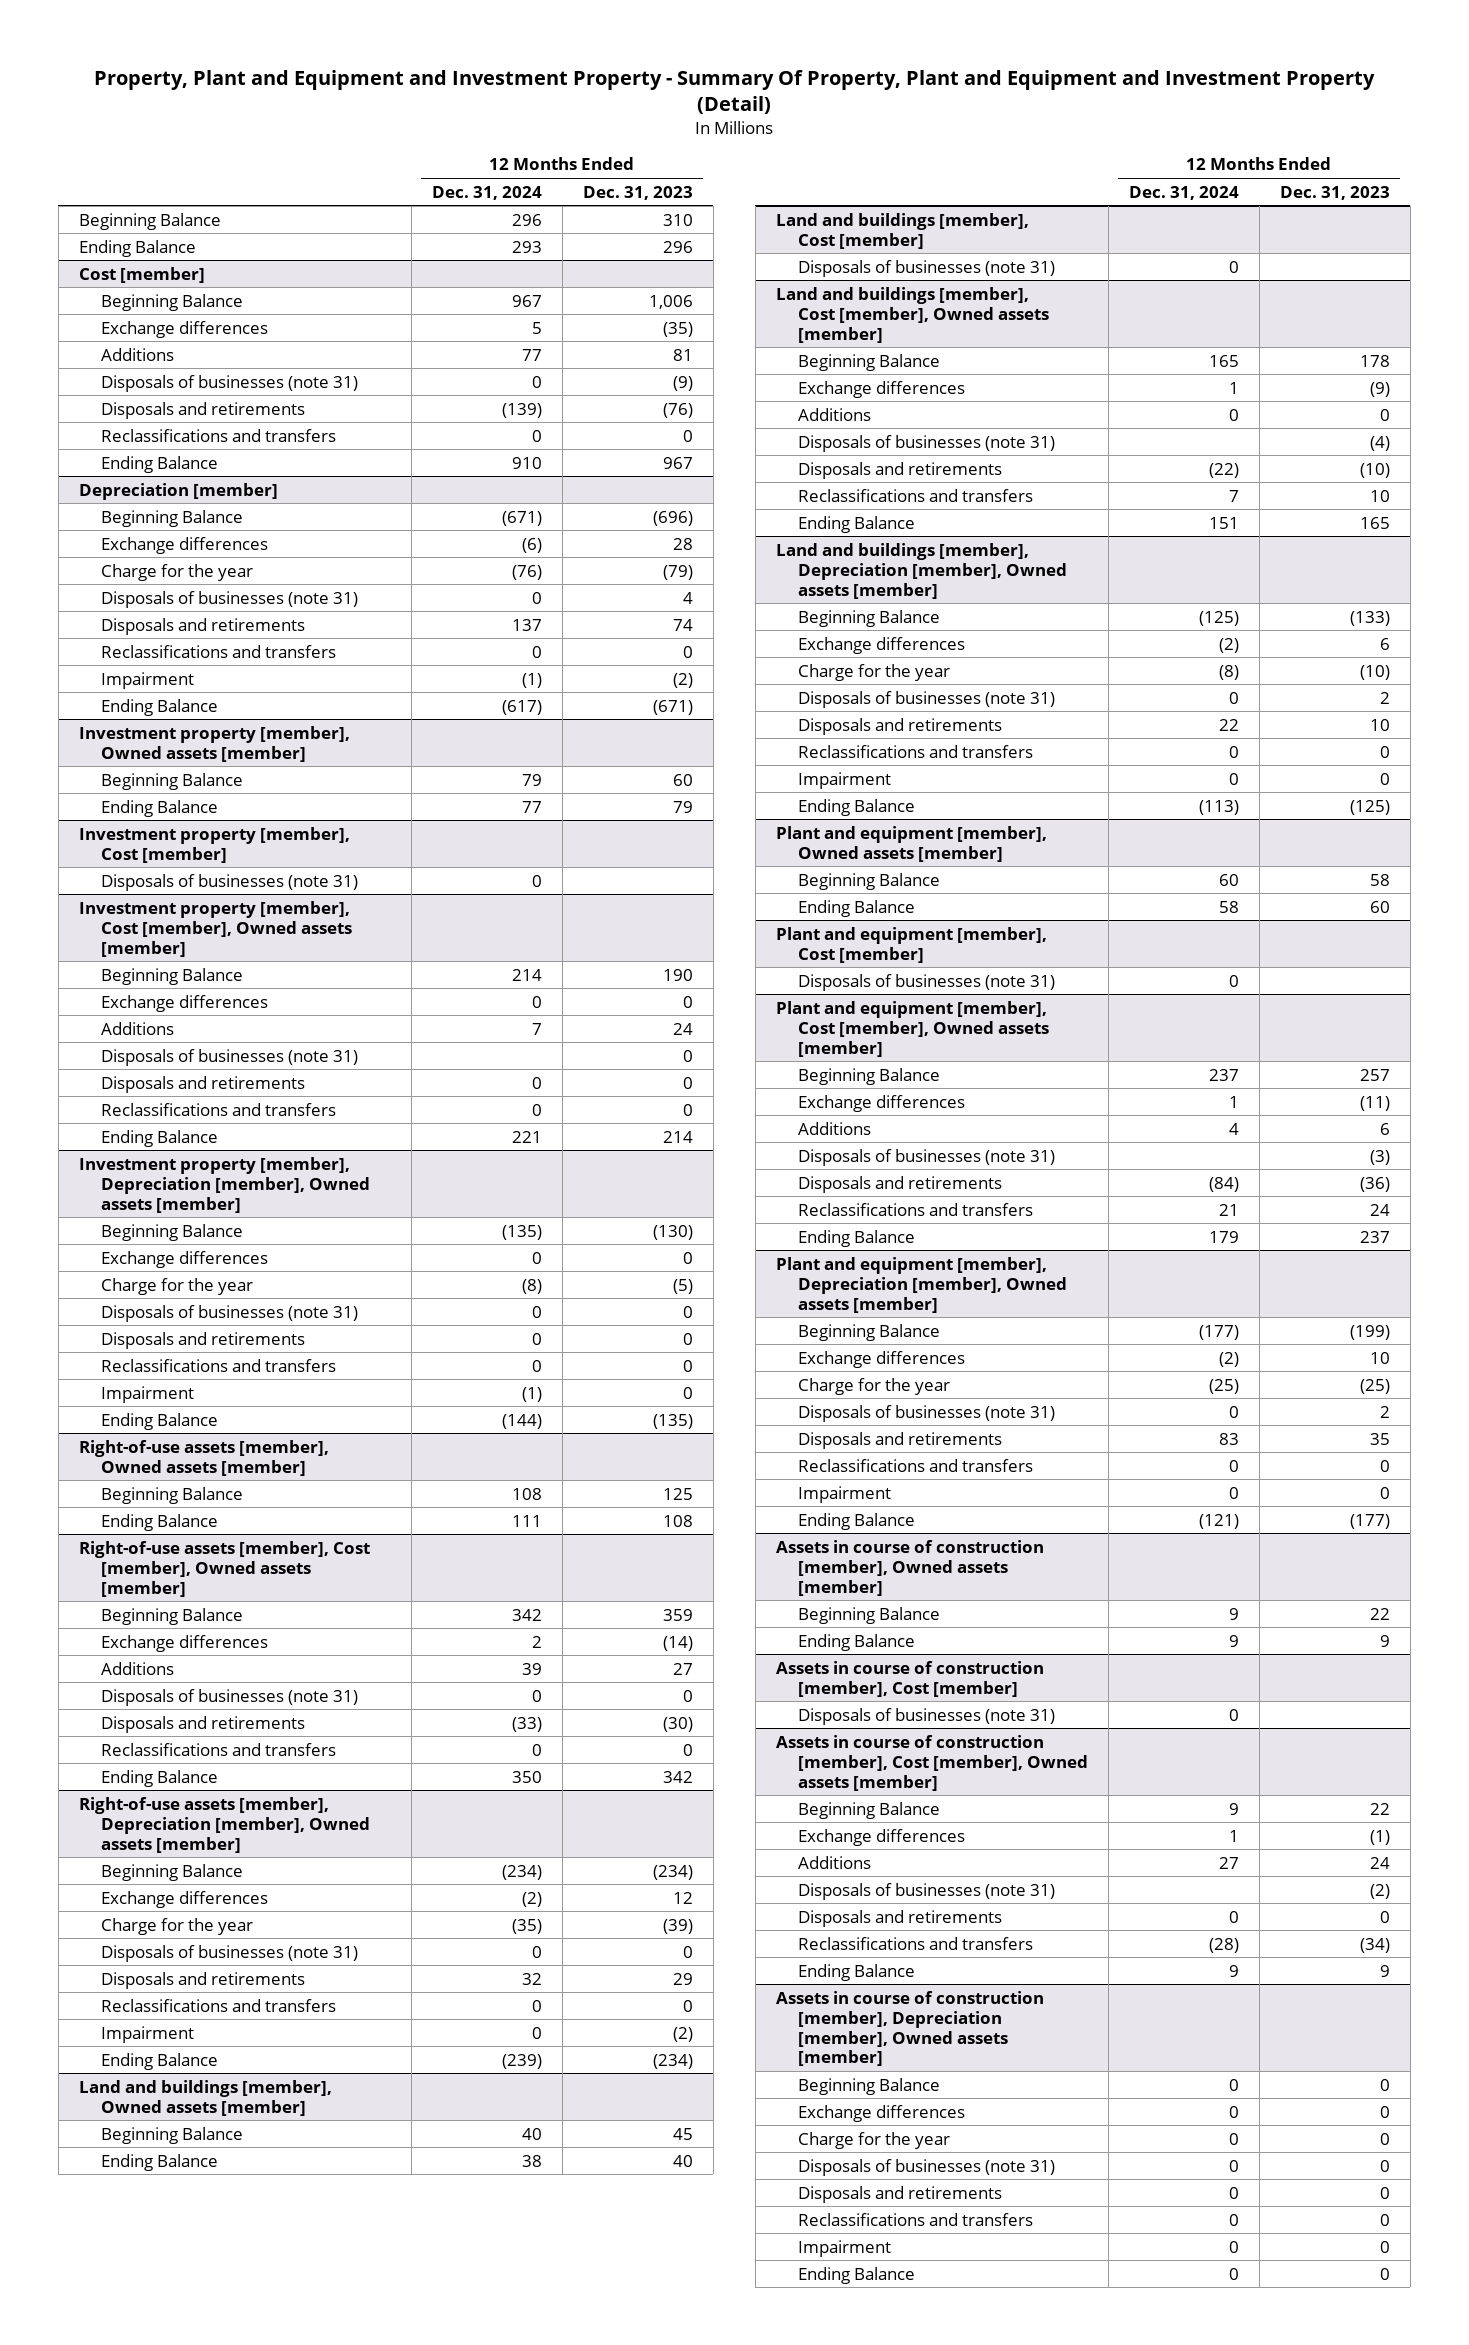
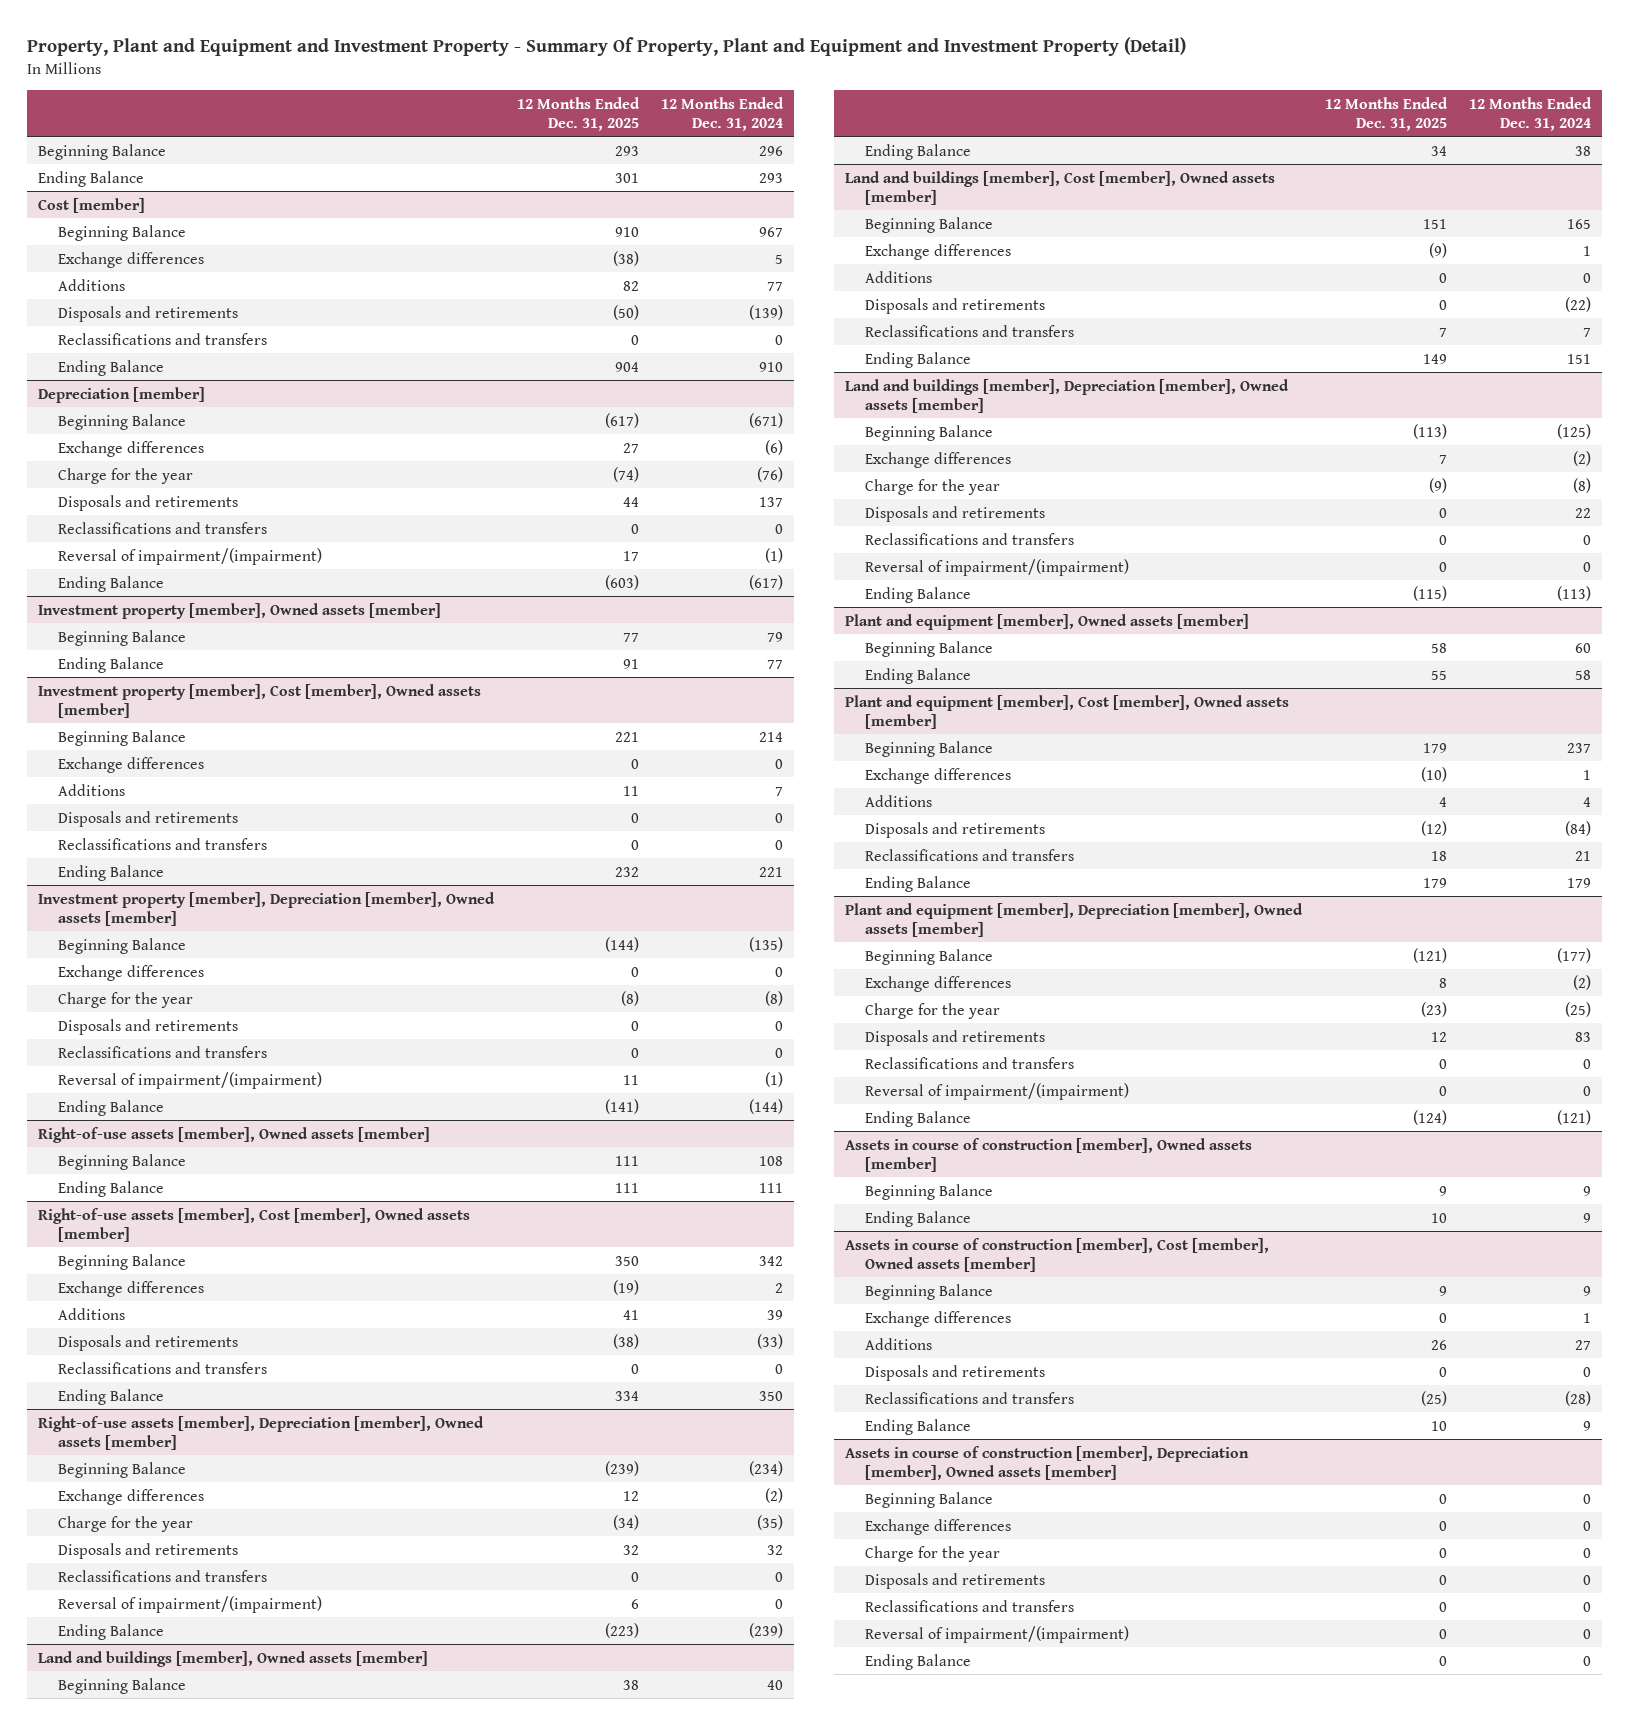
[582,185,693,200] Dec. 31, 2023 -> none
none -> [516,96,640,131] 12 Months Ended Dec. 31, 2025
[100,374,358,392] Disposals of businesses (note 31) -> none
[100,590,358,608] Disposals of businesses (note 31) -> none
[100,671,194,689] Impairment -> none
none -> [57,547,322,565] Reversal of impairment/(impairment)
[78,826,350,863] Investment property [member], Cost [member] -> none
[100,873,358,891] Disposals of businesses (note 31) -> none
[100,1048,358,1066] Disposals of businesses (note 31) -> none
[100,1304,358,1322] Disposals of businesses (note 31) -> none
[100,1385,194,1403] Impairment -> none
none -> [57,1071,322,1089] Reversal of impairment/(impairment)
[100,1688,358,1706] Disposals of businesses (note 31) -> none
[100,1944,358,1962] Disposals of businesses (note 31) -> none
[100,2025,194,2043] Impairment -> none
none -> [57,1595,322,1613] Reversal of impairment/(impairment)
[775,212,1029,249] Land and buildings [member], Cost [member] -> none
[797,259,1055,277] Disposals of businesses (note 31) -> none
[797,434,1055,452] Disposals of businesses (note 31) -> none
[797,690,1055,708] Disposals of businesses (note 31) -> none
[797,771,891,789] Impairment -> none
none -> [865,558,1130,576] Reversal of impairment/(impairment)
[775,926,1047,963] Plant and equipment [member], Cost [member] -> none
[797,973,1055,991] Disposals of businesses (note 31) -> none
[797,1148,1055,1166] Disposals of businesses (note 31) -> none
[797,1404,1055,1422] Disposals of businesses (note 31) -> none
[797,1485,891,1503] Impairment -> none
none -> [865,1082,1130,1100] Reversal of impairment/(impairment)
[775,1660,1044,1697] Assets in course of construction [member], Cost [member] -> none
[797,1707,1055,1725] Disposals of businesses (note 31) -> none
[797,1882,1055,1900] Disposals of businesses (note 31) -> none
[797,2158,1055,2176] Disposals of businesses (note 31) -> none
[797,2239,891,2257] Impairment -> none
none -> [865,1625,1130,1643] Reversal of impairment/(impairment)

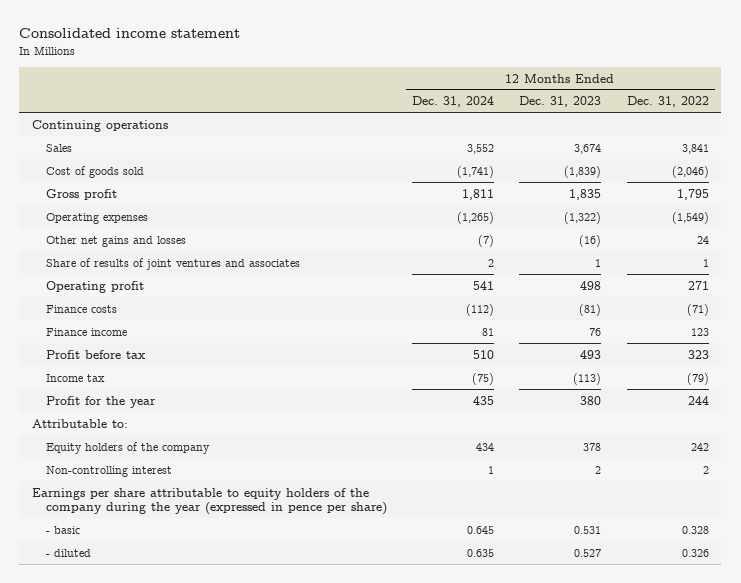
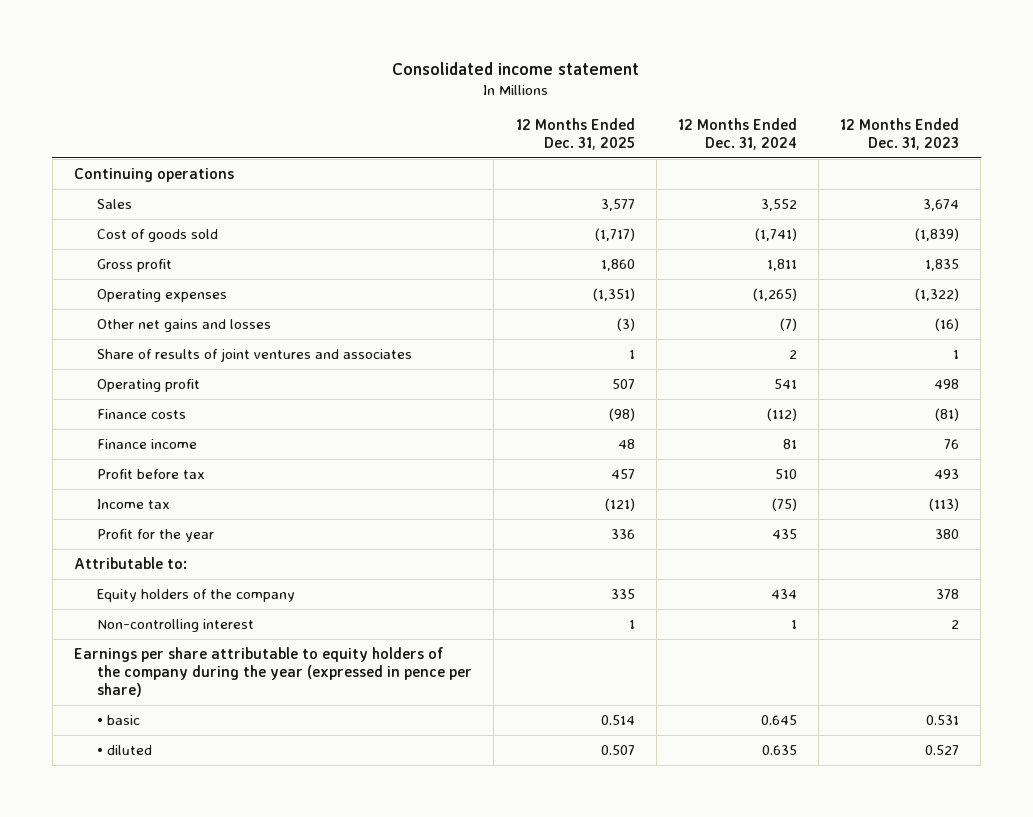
[626,96,709,108] Dec. 31, 2022 -> none
none -> [515,118,635,151] 12 Months Ended Dec. 31, 2025
[45,525,80,534] - basic -> [97,714,141,725] • basic
[45,548,91,557] - diluted -> [97,744,153,755] • diluted

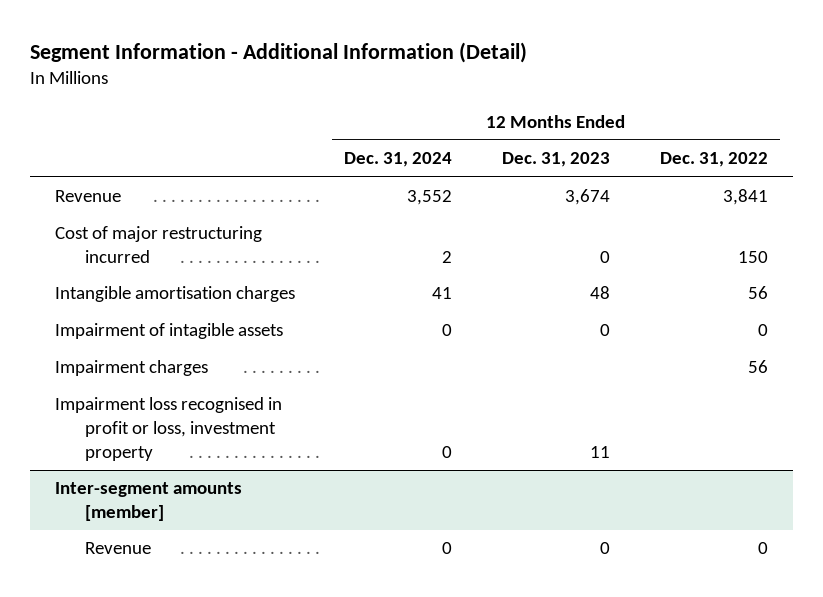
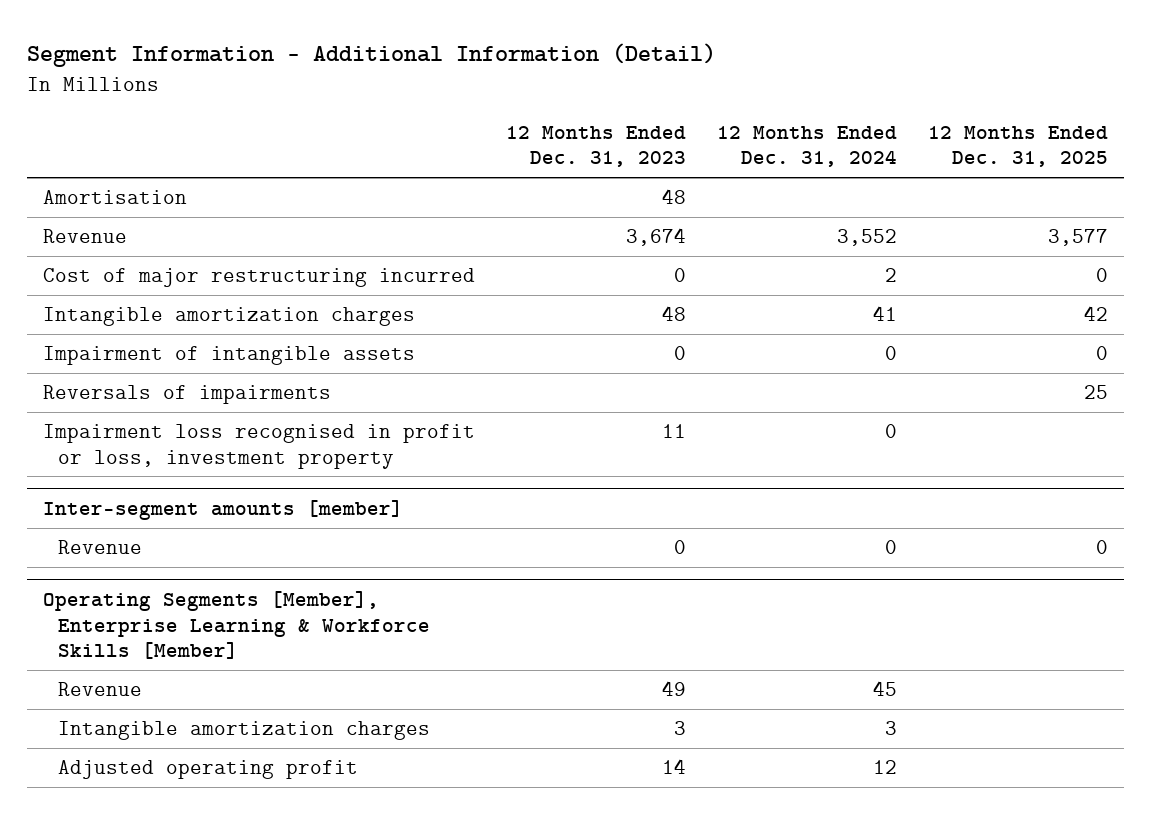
[659,152,768,168] Dec. 31, 2022 -> none
none -> [928,125,1109,168] 12 Months Ended Dec. 31, 2025
none -> [42,190,187,205] Amortisation
[54,360,208,377] Impairment charges -> none
[54,286,295,303] Intangible amortisation charges -> [42,307,415,327] Intangible amortization charges
[54,323,283,340] Impairment of intagible assets -> [42,346,415,366] Impairment of intangible assets
none -> [42,385,331,405] Reversals of impairments
none -> [42,590,430,660] Operating Segments [Member], Enterprise Learning & Workforce Skills [Member]
none -> [57,682,142,697] Revenue
none -> [57,721,430,741] Intangible amortization charges
none -> [57,760,358,780] Adjusted operating profit

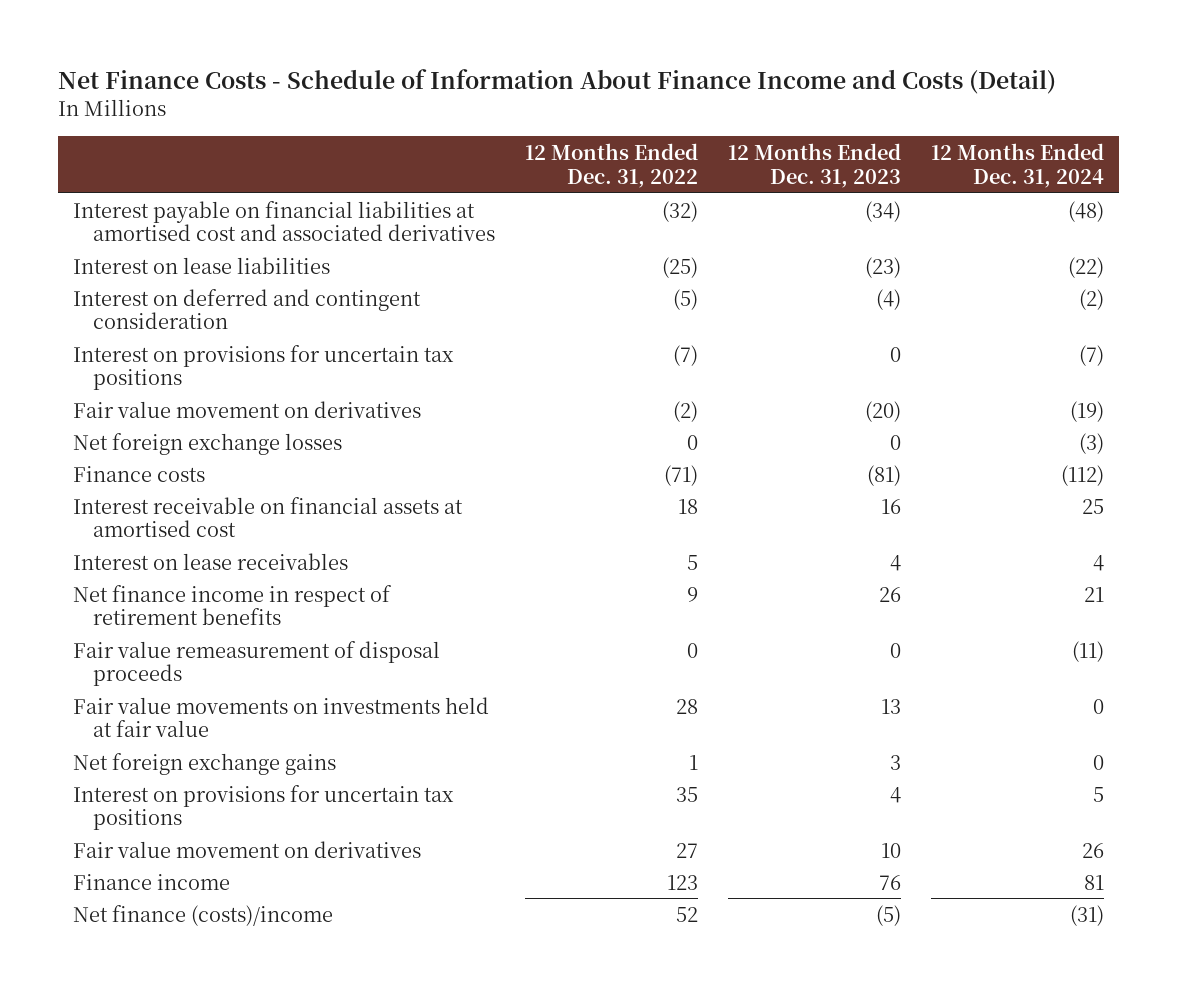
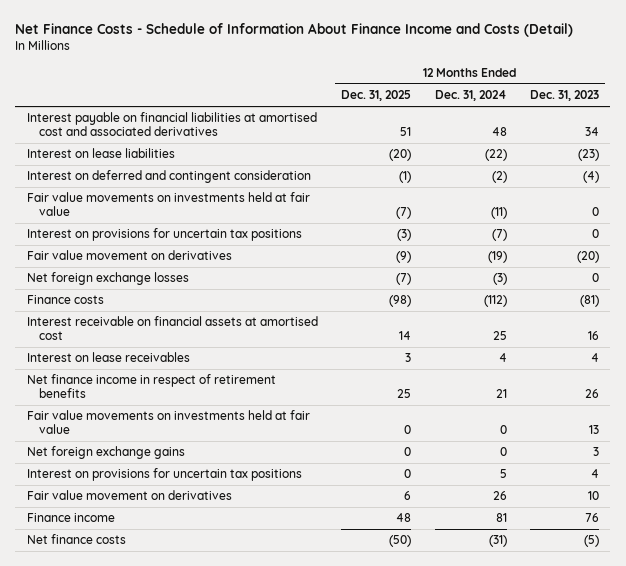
[525,143,699,188] 12 Months Ended Dec. 31, 2022 -> none
none -> [341,90,412,102] Dec. 31, 2025
[865,200,902,222] (34) -> [584,127,599,137] 34
[1068,200,1105,222] (48) -> [491,127,507,137] 48
none -> [26,192,310,217] Fair value movements on investments held at fair value
[72,640,440,687] Fair value remeasurement of disposal proceeds -> none
[72,904,333,926] Net finance (costs)/income -> [26,534,126,545] Net finance costs

